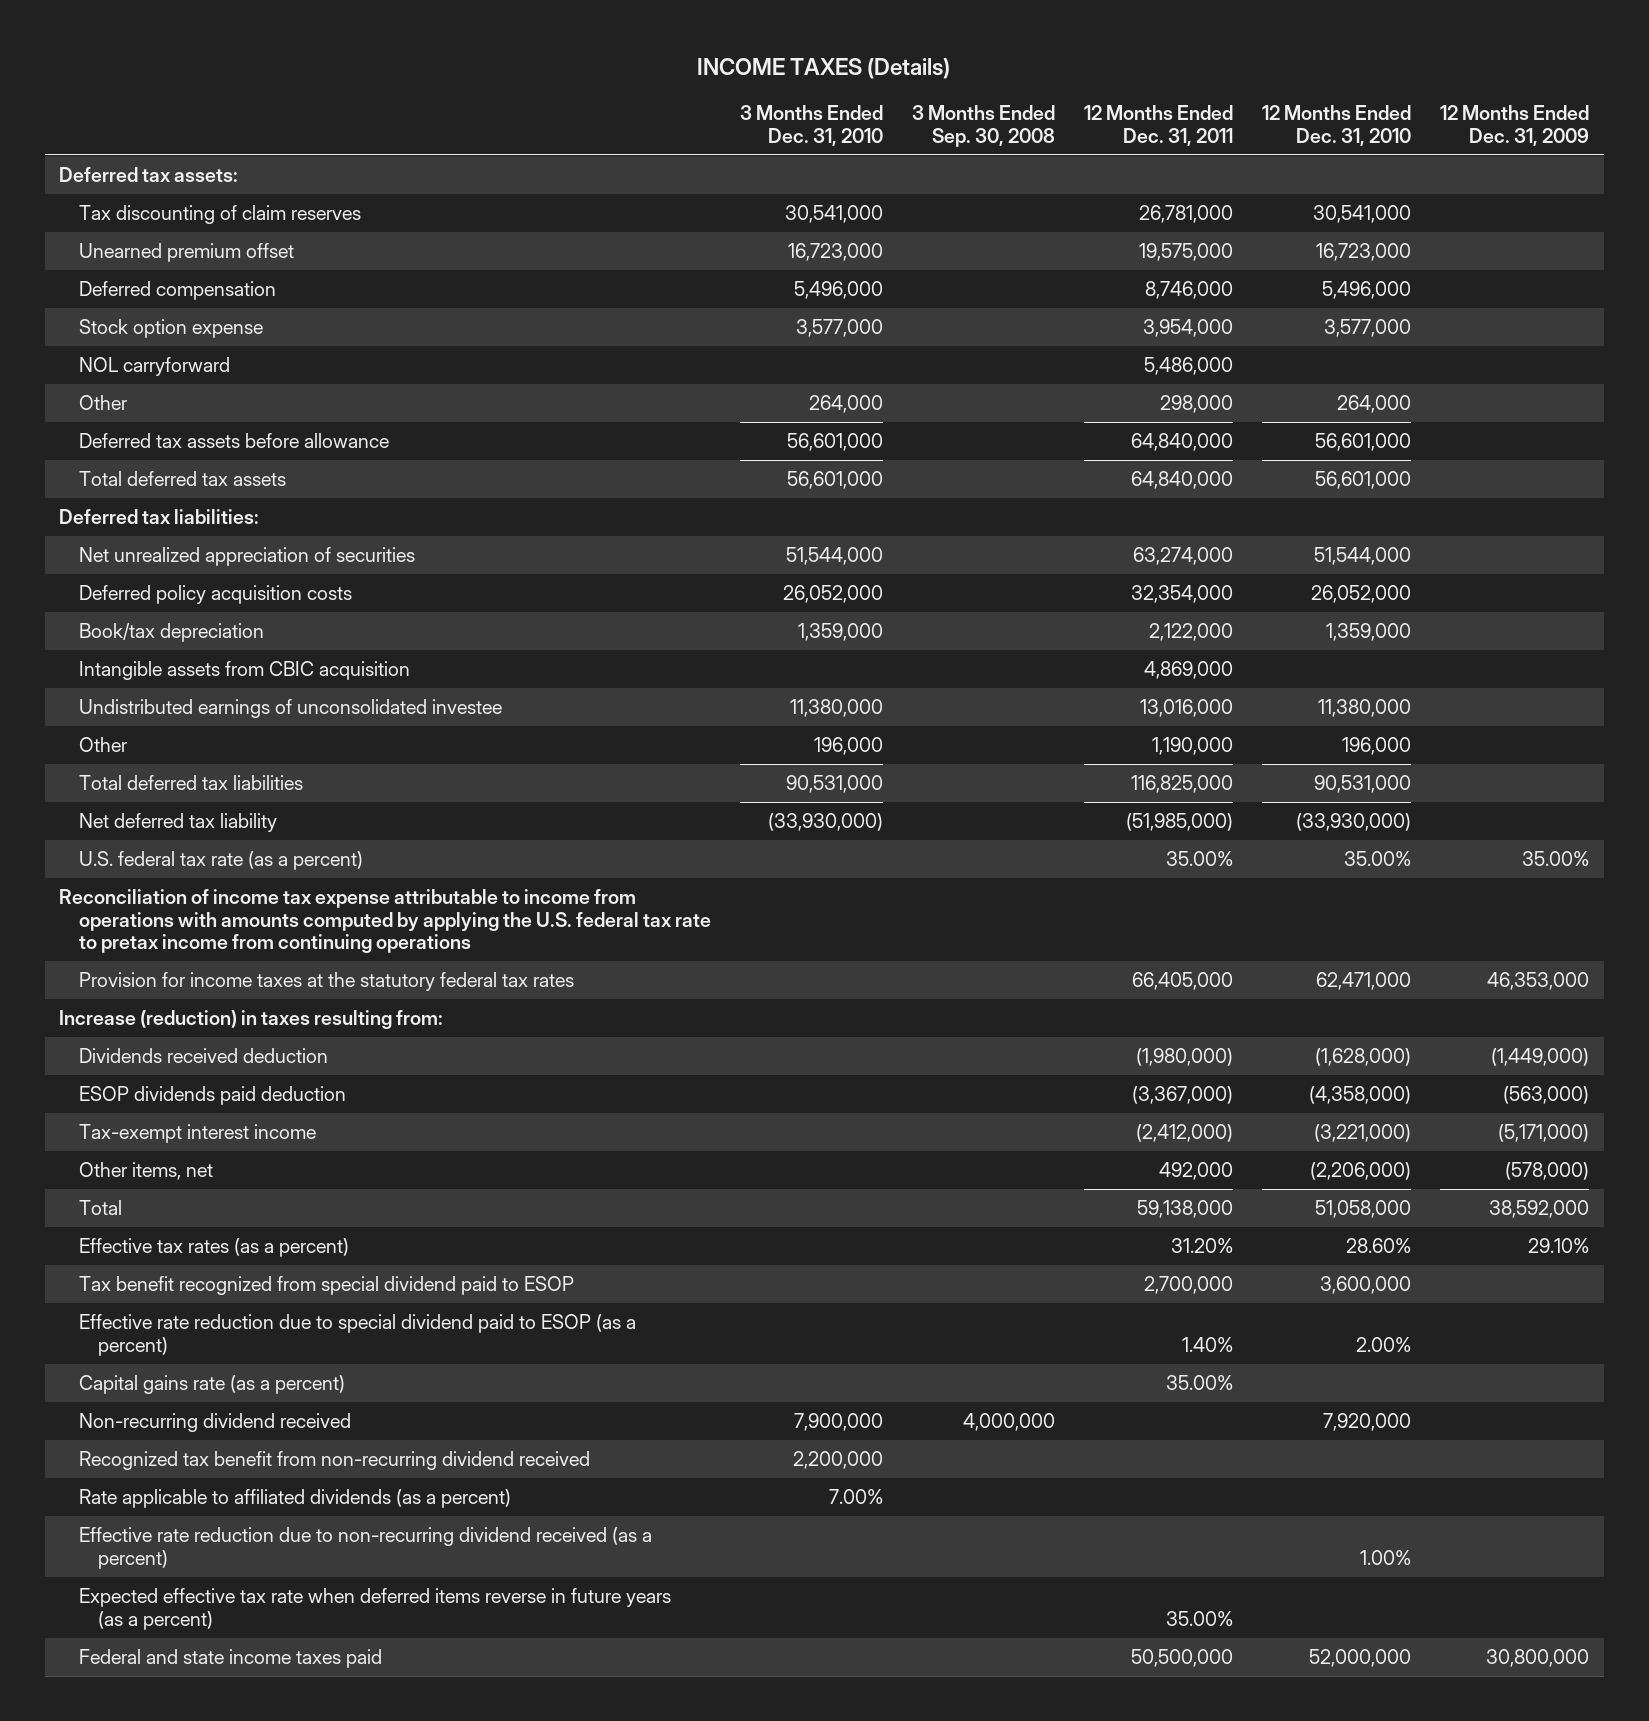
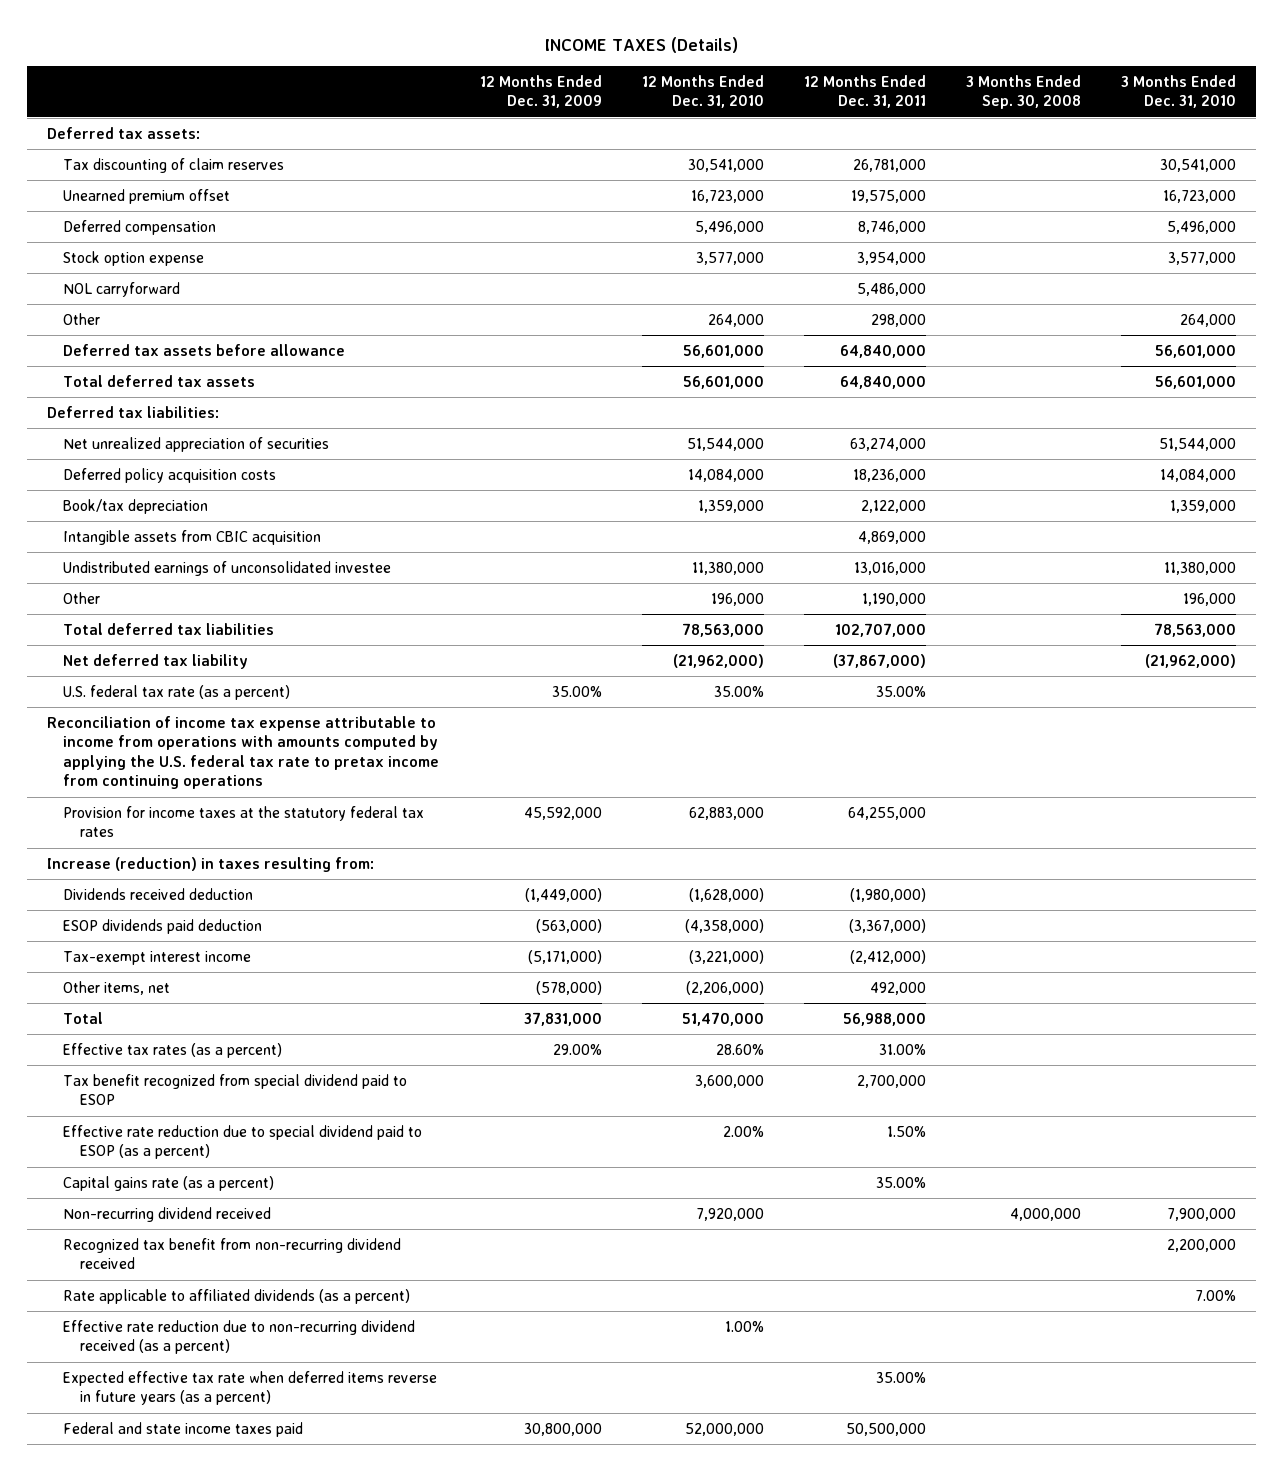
[782,584,883,603] 26,052,000 -> [1159,468,1236,482] 14,084,000
[1131,584,1234,603] 32,354,000 -> [852,468,926,482] 18,236,000
[1311,584,1412,603] 26,052,000 -> [687,468,764,482] 14,084,000
[785,774,883,793] 90,531,000 -> [1153,622,1236,637] 78,563,000
[1131,774,1234,793] 116,825,000 -> [834,622,926,637] 102,707,000
[1314,774,1412,793] 90,531,000 -> [681,622,764,637] 78,563,000
[767,812,883,831] (33,930,000) -> [1144,653,1236,668] (21,962,000)
[1126,812,1234,831] (51,985,000) -> [832,653,926,668] (37,867,000)
[1296,812,1412,831] (33,930,000) -> [672,653,764,668] (21,962,000)
[1132,971,1234,990] 66,405,000 -> [847,806,926,820] 64,255,000
[1316,971,1412,990] 62,471,000 -> [688,806,764,820] 62,883,000
[1487,971,1590,990] 46,353,000 -> [523,806,602,820] 45,592,000
[1137,1199,1234,1218] 59,138,000 -> [842,1012,926,1026] 56,988,000
[1315,1199,1412,1218] 51,058,000 -> [681,1011,764,1026] 51,470,000
[1489,1199,1590,1218] 38,592,000 -> [523,1011,602,1026] 37,831,000
[1171,1237,1234,1253] 31.20% -> [878,1043,926,1055] 31.00%
[1528,1237,1590,1253] 29.10% -> [552,1043,602,1055] 29.00%
[1182,1336,1234,1352] 1.40% -> [886,1125,926,1137] 1.50%

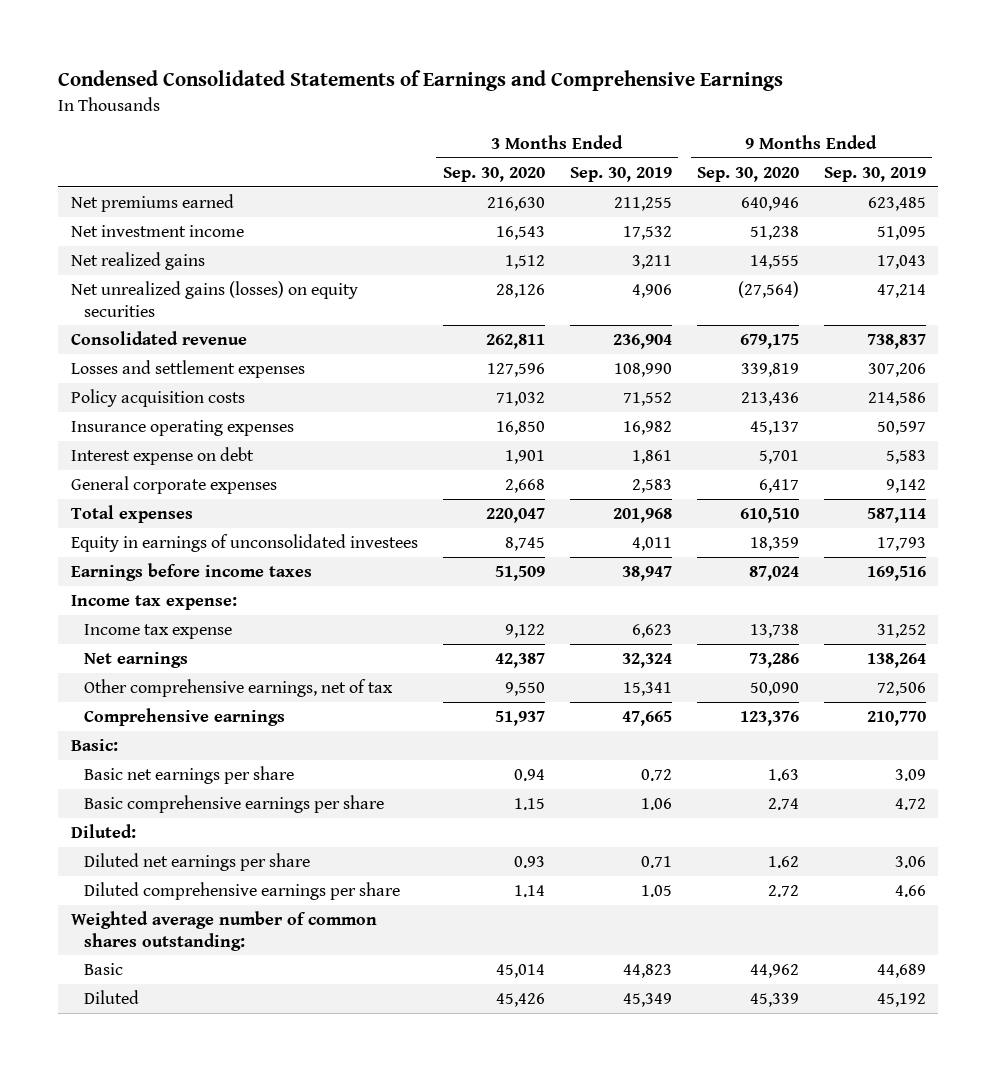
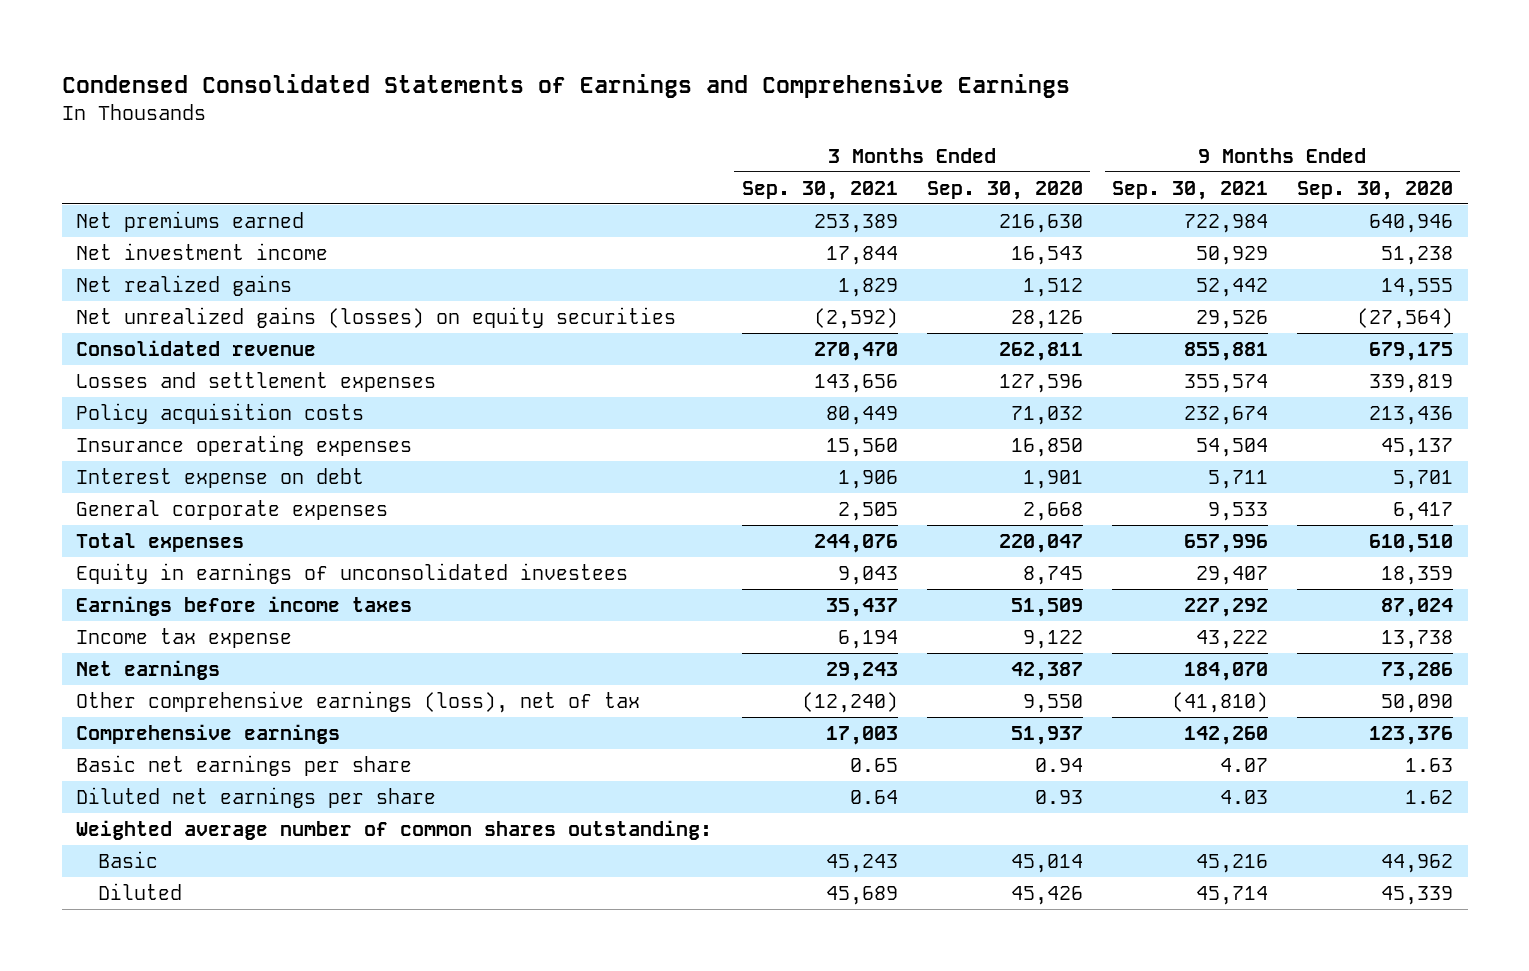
[569,166,672,182] Sep. 30, 2019 -> none
[823,166,926,182] Sep. 30, 2019 -> none
none -> [741,180,898,200] Sep. 30, 2021
none -> [1111,180,1268,200] Sep. 30, 2021
[70,595,237,611] Income tax expense: -> none
[83,679,393,698] Other comprehensive earnings, net of tax -> [76,691,641,714] Other comprehensive earnings (loss), net of tax
[70,739,118,752] Basic: -> none
[83,795,384,814] Basic comprehensive earnings per share -> none
[70,824,136,839] Diluted: -> none
[83,882,400,901] Diluted comprehensive earnings per share -> none

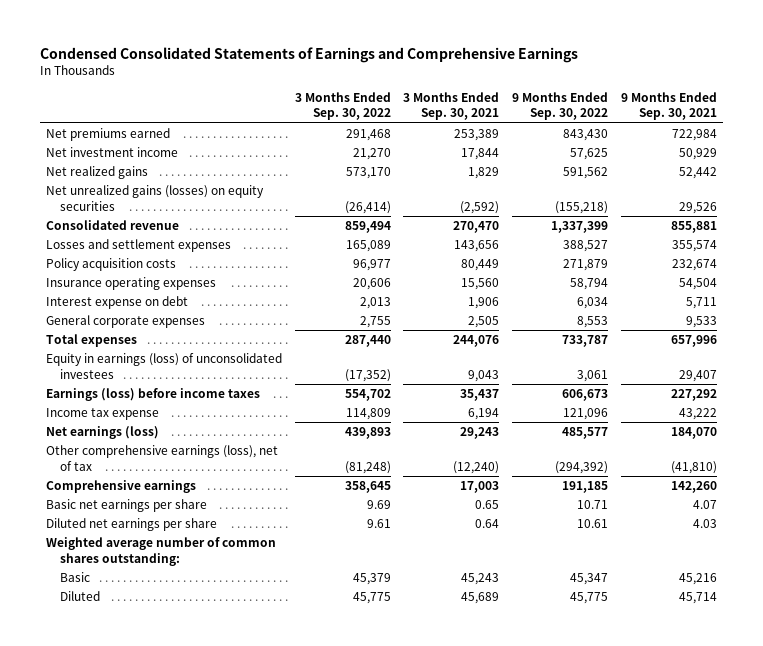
[926,180,1083,200] Sep. 30, 2020 -> none
[1296,180,1453,200] Sep. 30, 2020 -> none
none -> [294,91,391,121] 3 Months Ended Sep. 30, 2022
none -> [511,91,608,121] 9 Months Ended Sep. 30, 2022
[76,563,629,585] Equity in earnings of unconsolidated investees -> [46,353,283,379] Equity in earnings (loss) of unconsolidated investees
[76,596,413,617] Earnings before income taxes -> [46,388,261,402] Earnings (loss) before income taxes
[76,660,221,681] Net earnings -> [46,426,160,440] Net earnings (loss)

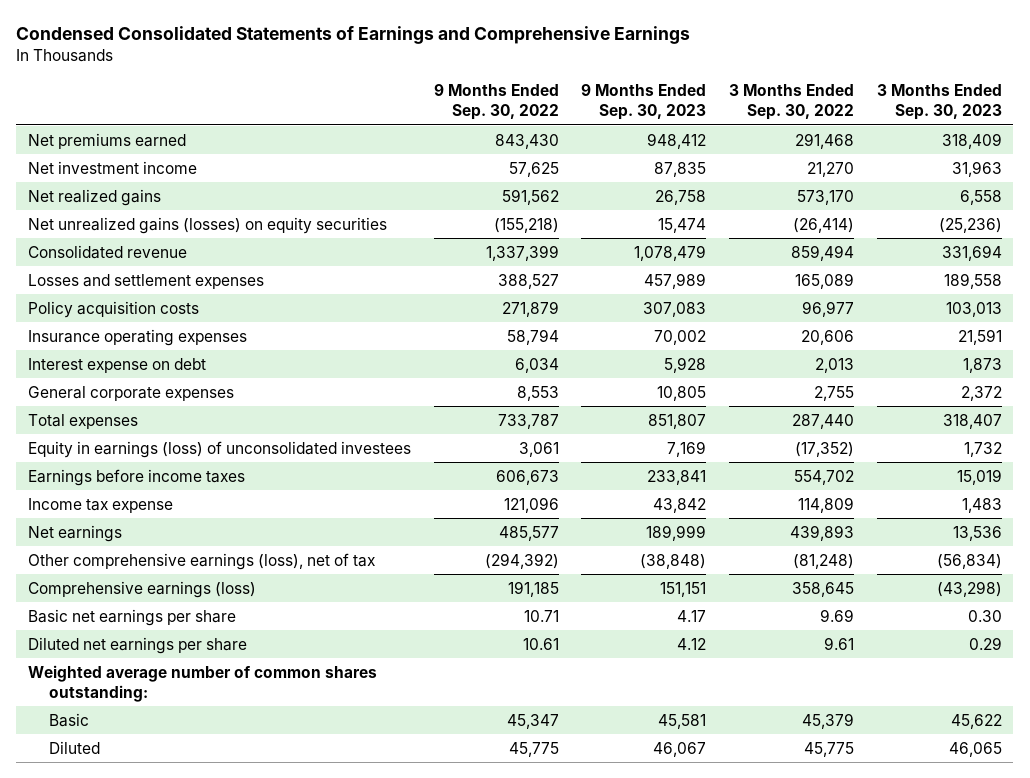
[403,91,500,121] 3 Months Ended Sep. 30, 2021 -> none
[620,91,717,121] 9 Months Ended Sep. 30, 2021 -> none
none -> [581,84,707,121] 9 Months Ended Sep. 30, 2023
none -> [877,84,1003,121] 3 Months Ended Sep. 30, 2023
[46,388,261,402] Earnings (loss) before income taxes -> [27,468,245,486] Earnings before income taxes
[46,426,160,440] Net earnings (loss) -> [27,524,122,542] Net earnings
[46,480,197,494] Comprehensive earnings -> [27,580,256,598] Comprehensive earnings (loss)

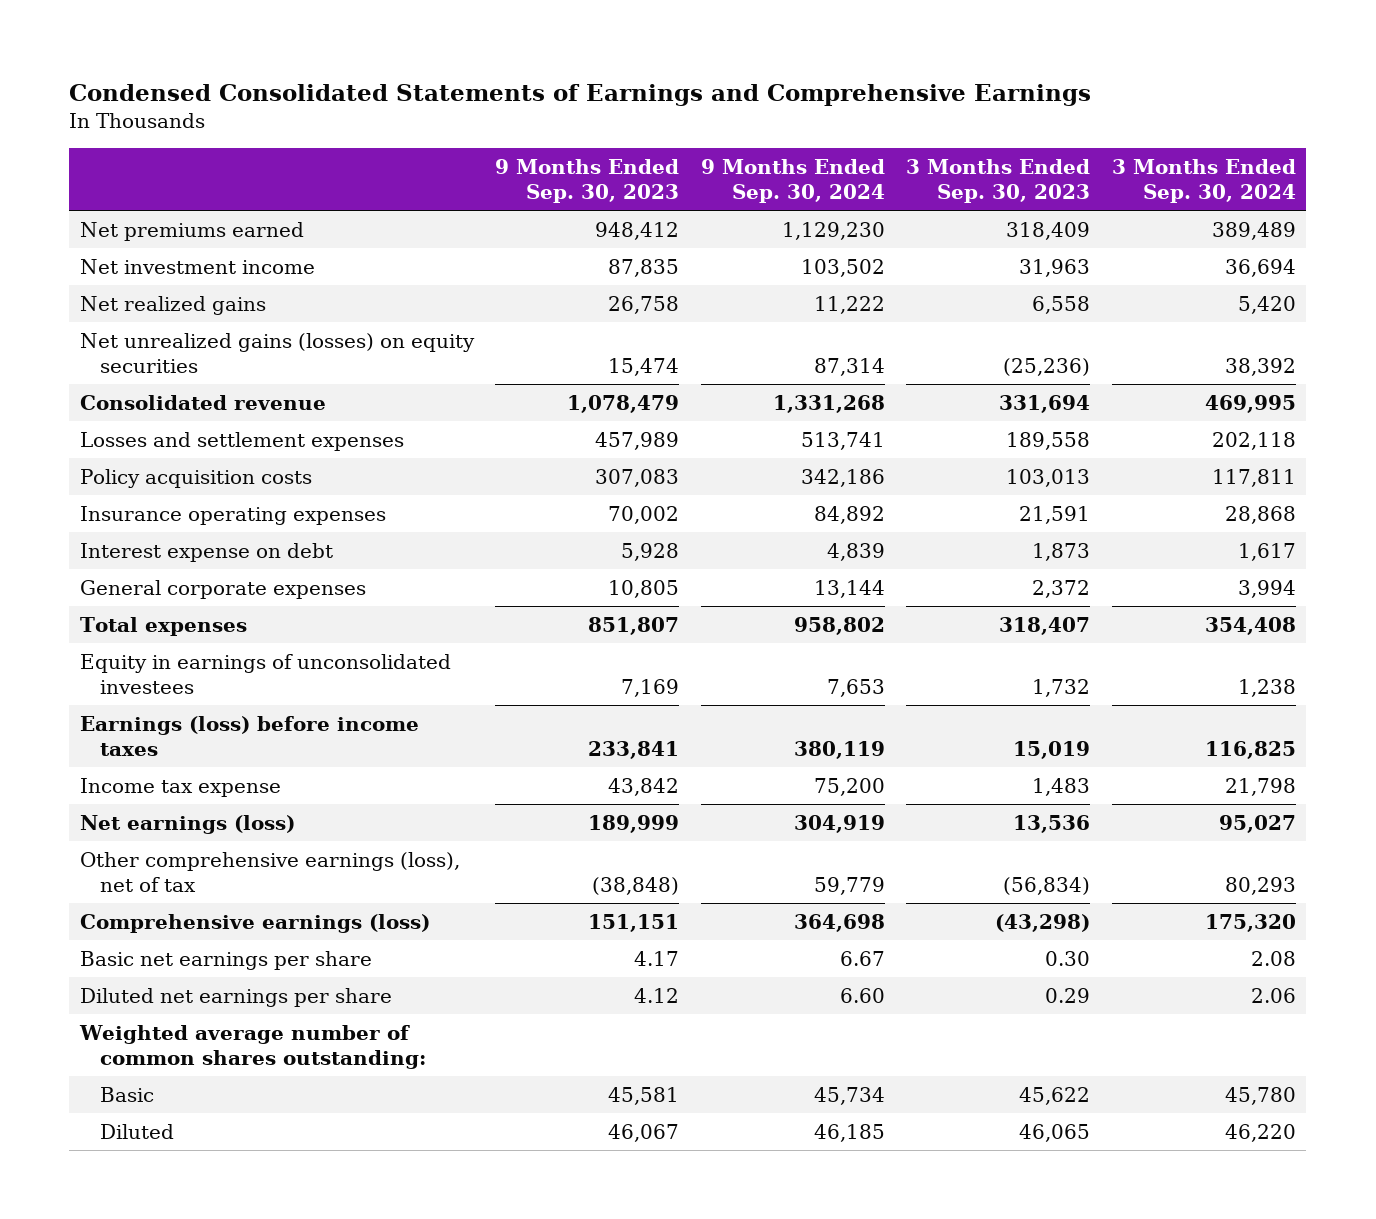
[433,84,559,121] 9 Months Ended Sep. 30, 2022 -> none
[729,84,855,121] 3 Months Ended Sep. 30, 2022 -> none
none -> [700,159,885,204] 9 Months Ended Sep. 30, 2024
none -> [1111,159,1296,204] 3 Months Ended Sep. 30, 2024
[27,440,411,458] Equity in earnings (loss) of unconsolidated investees -> [79,654,451,695] Equity in earnings of unconsolidated investees
[27,468,245,486] Earnings before income taxes -> [79,716,419,757] Earnings (loss) before income taxes
[27,524,122,542] Net earnings -> [79,815,295,835] Net earnings (loss)

